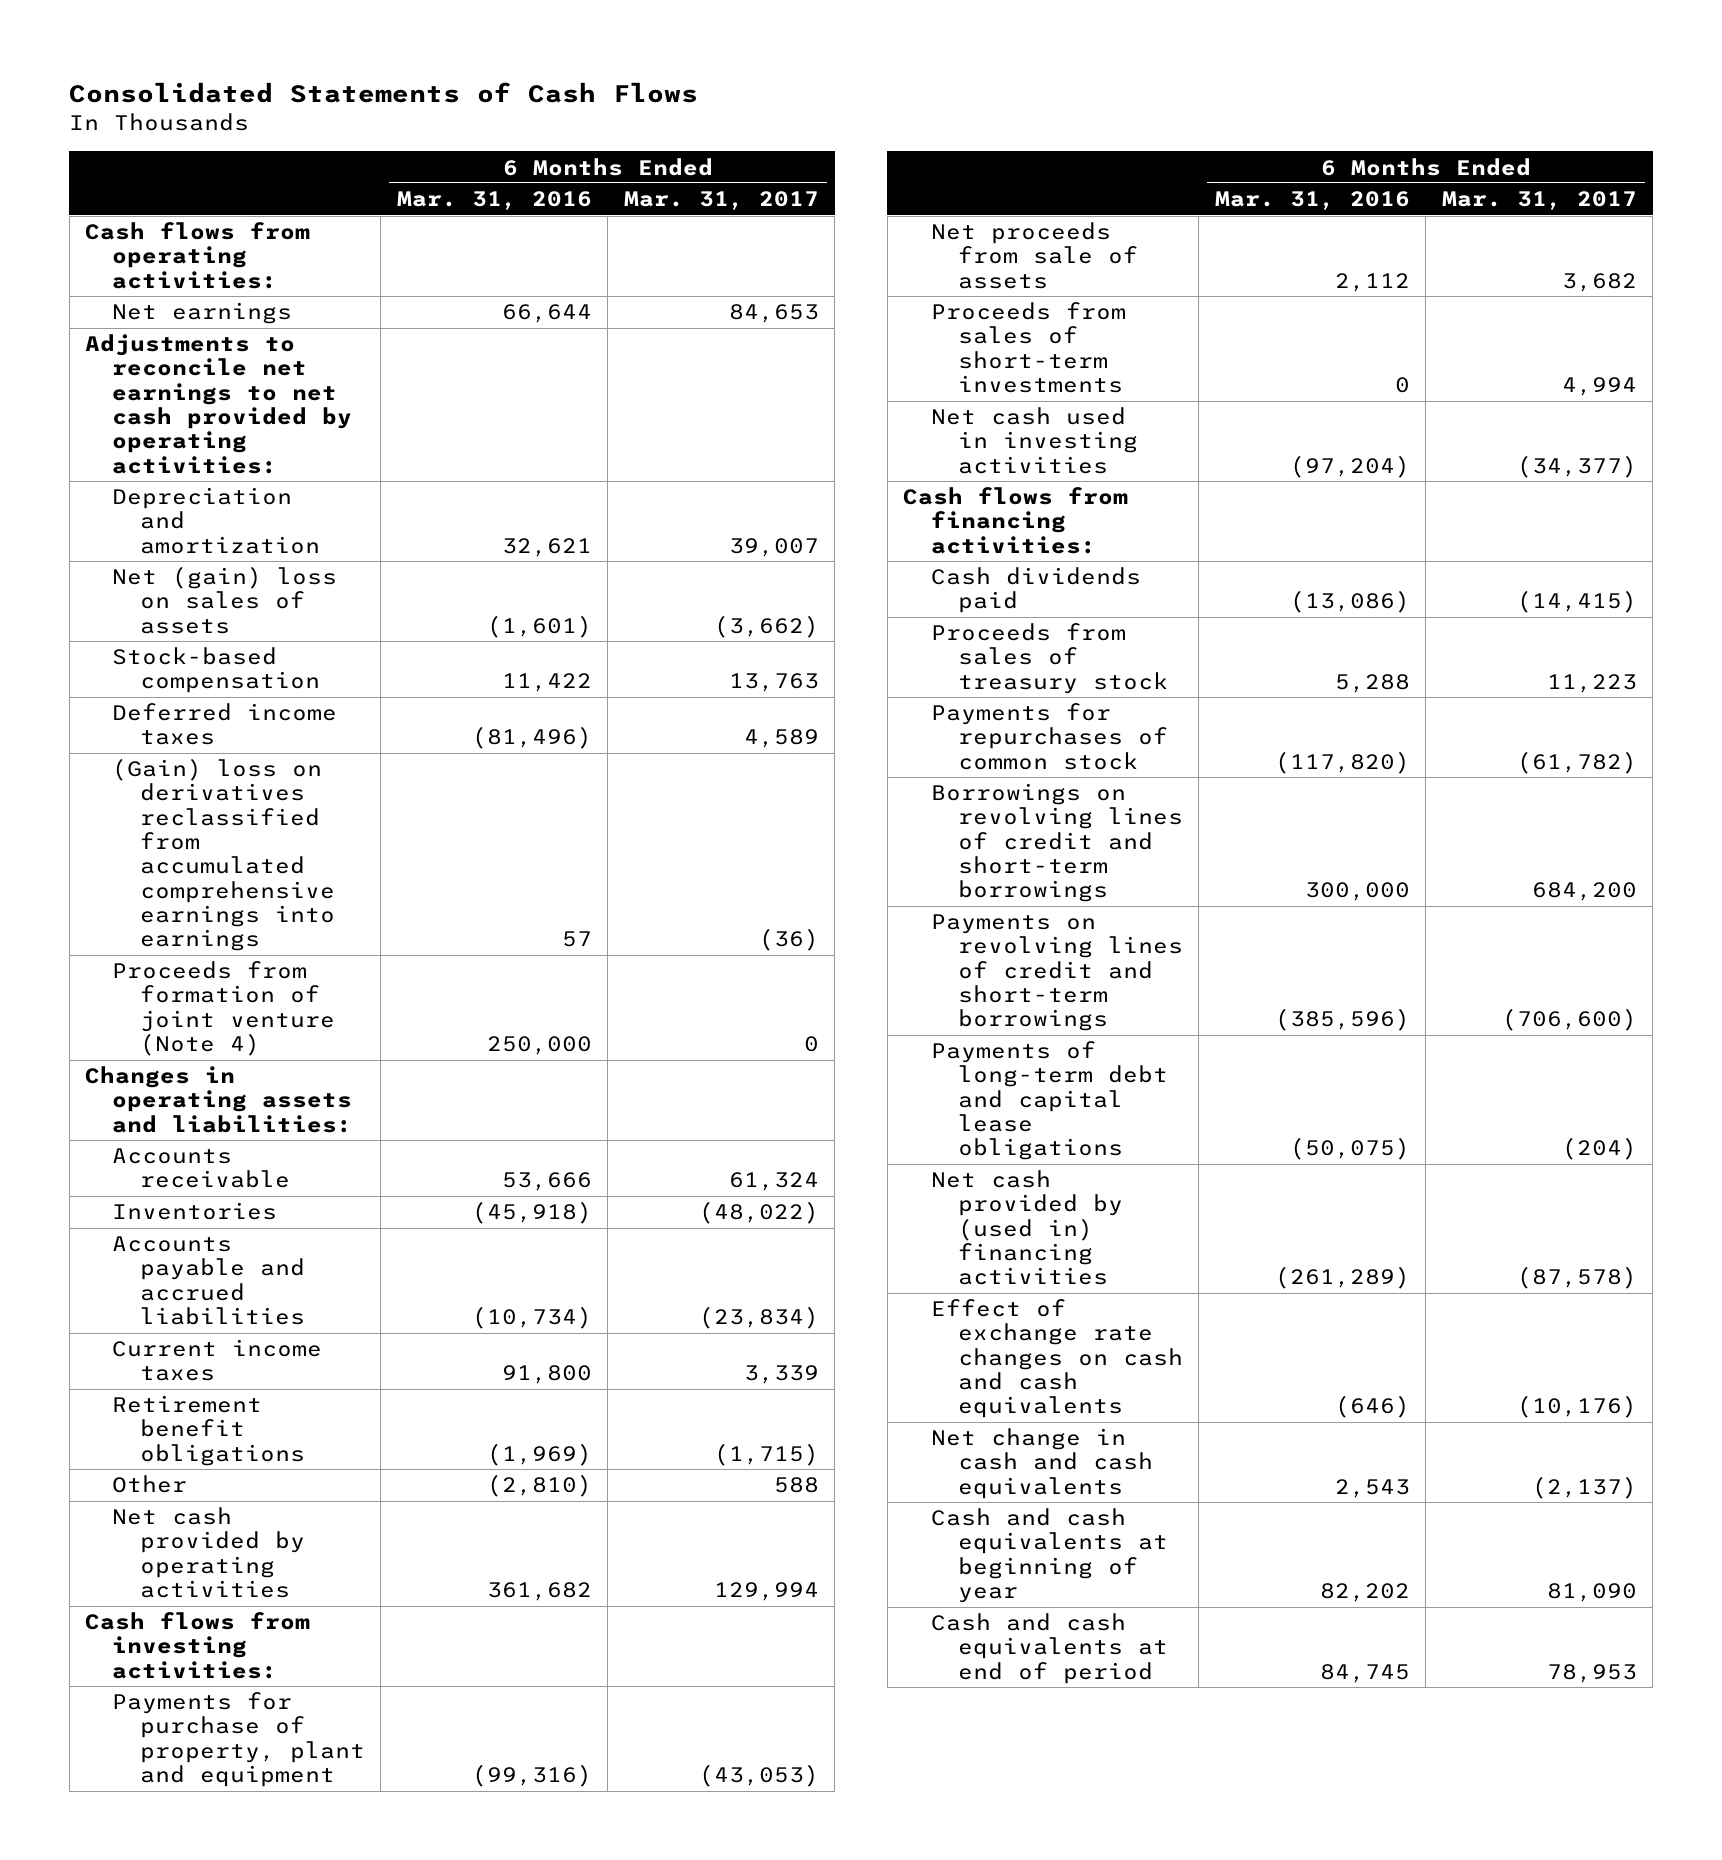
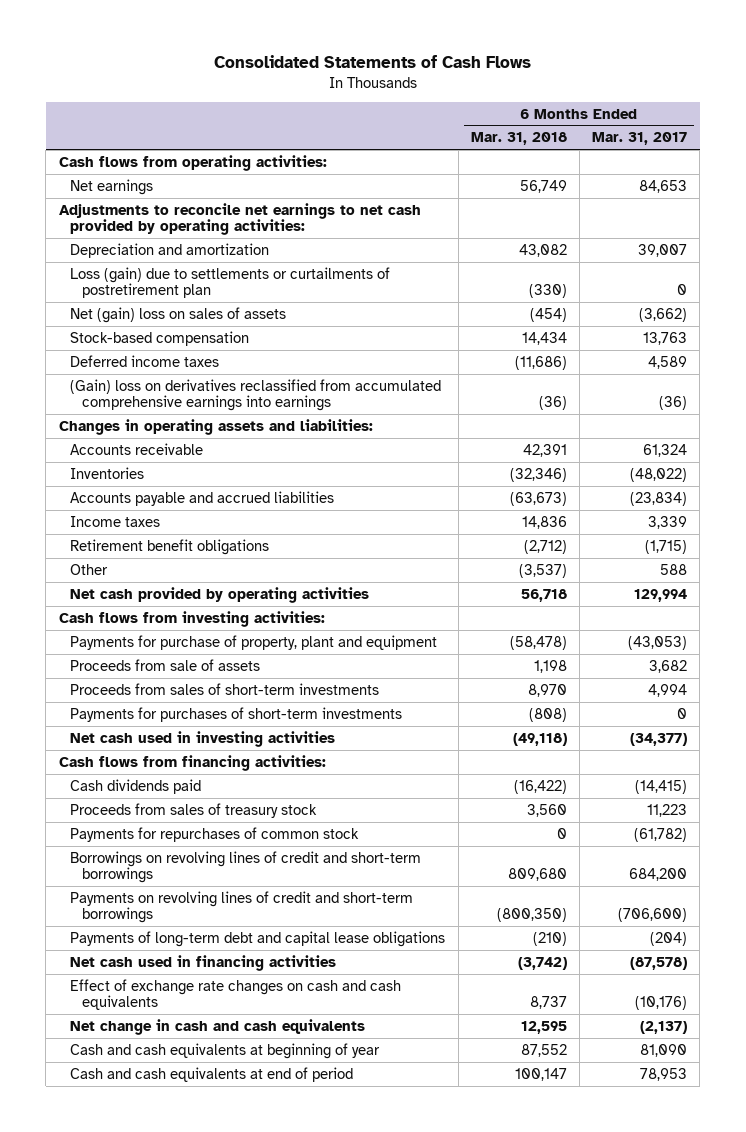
[396,191,592,211] Mar. 31, 2016 -> none
none -> [470,132,567,146] Mar. 31, 2018
none -> [70,266,391,299] Loss (gain) due to settlements or curtailments of postretirement plan
[112,961,335,1057] Proceeds from formation of joint venture (Note 4) -> none
[112,1339,323,1382] Current income taxes -> [70,515,161,527] Income taxes
[930,222,1138,289] Net proceeds from sale of assets -> [70,658,261,671] Proceeds from sale of assets
none -> [70,706,403,722] Payments for purchases of short-term investments
[930,1170,1123,1286] Net cash provided by (used in) financing activities -> [70,954,337,971] Net cash used in financing activities

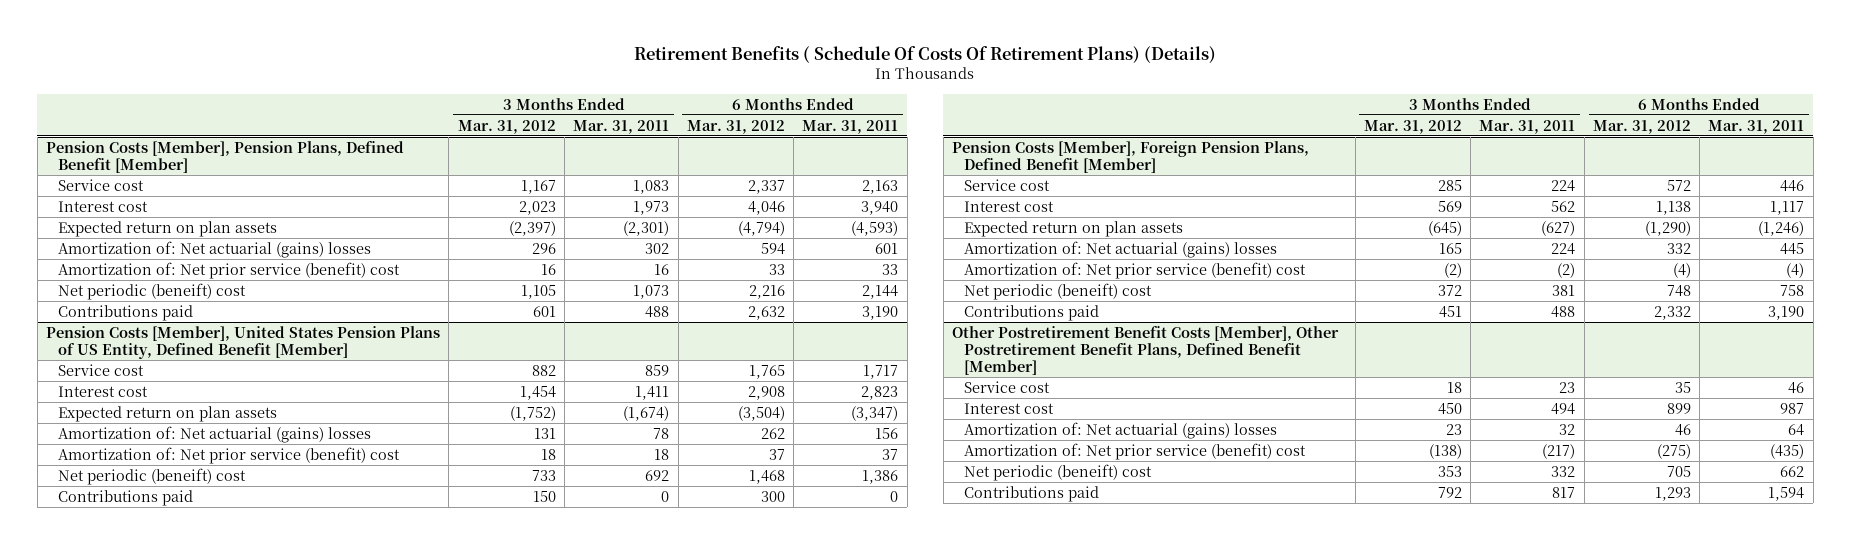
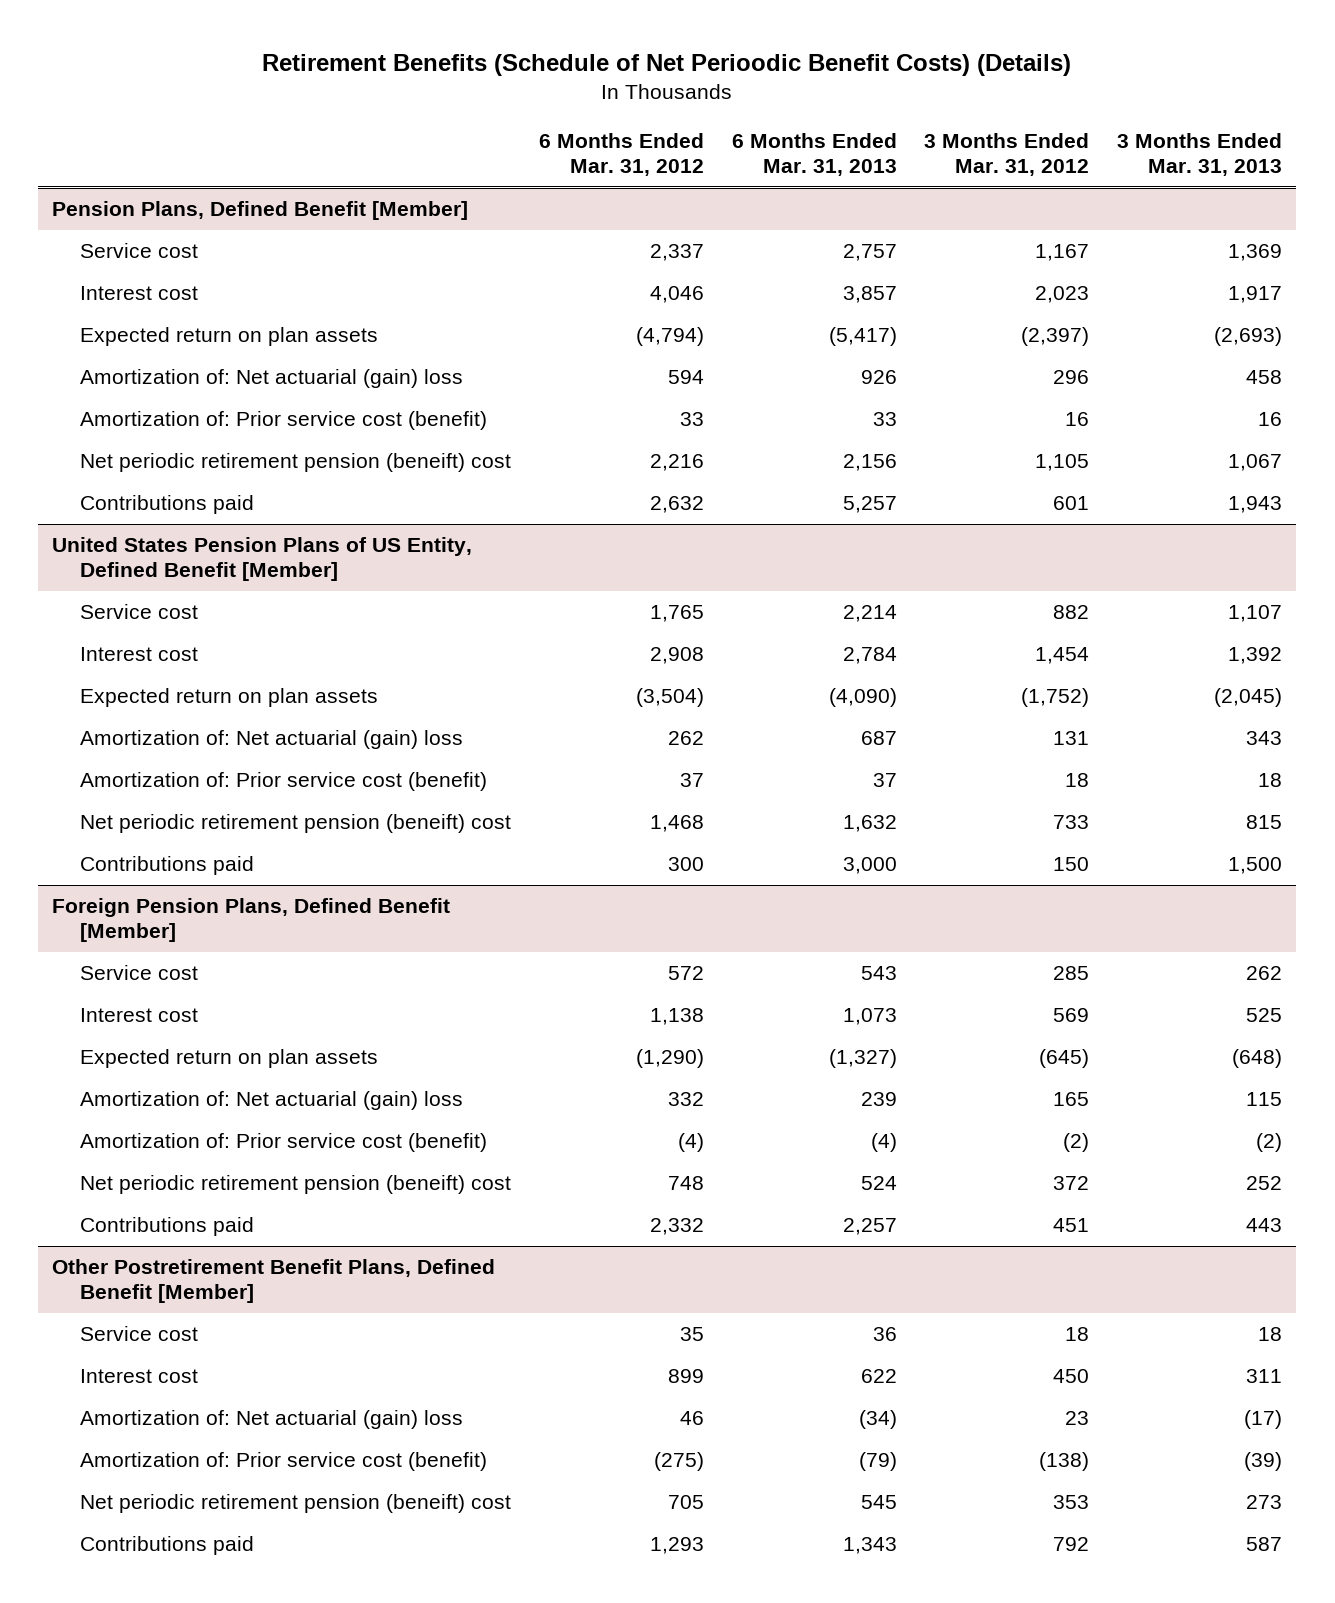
[634,45,1217,63] Retirement Benefits ( Schedule Of Costs Of Retirement Plans) (Details) -> [262,53,1072,76] Retirement Benefits (Schedule of Net Perioodic Benefit Costs) (Details)
[573,119,670,134] Mar. 31, 2011 -> none
[802,119,899,134] Mar. 31, 2011 -> none
none -> [731,132,897,177] 6 Months Ended Mar. 31, 2013
none -> [1117,132,1283,177] 3 Months Ended Mar. 31, 2013
[46,140,405,173] Pension Costs [Member], Pension Plans, Defined Benefit [Member] -> [52,201,469,221] Pension Plans, Defined Benefit [Member]
[57,240,371,258] Amortization of: Net actuarial (gains) losses -> [80,369,464,389] Amortization of: Net actuarial (gain) loss
[57,261,400,279] Amortization of: Net prior service (benefit) cost -> [80,411,488,431] Amortization of: Prior service cost (benefit)
[57,282,246,300] Net periodic (beneift) cost -> [80,453,512,473] Net periodic retirement pension (beneift) cost
[46,325,441,359] Pension Costs [Member], United States Pension Plans of US Entity, Defined Benefit [Member] -> [52,537,473,582] United States Pension Plans of US Entity, Defined Benefit [Member]
[57,425,371,443] Amortization of: Net actuarial (gains) losses -> [80,730,464,750] Amortization of: Net actuarial (gain) loss
[57,446,400,464] Amortization of: Net prior service (benefit) cost -> [80,772,488,792] Amortization of: Prior service cost (benefit)
[57,467,246,485] Net periodic (beneift) cost -> [80,814,512,834] Net periodic retirement pension (beneift) cost
[952,140,1310,173] Pension Costs [Member], Foreign Pension Plans, Defined Benefit [Member] -> [52,898,451,943] Foreign Pension Plans, Defined Benefit [Member]
[963,240,1277,258] Amortization of: Net actuarial (gains) losses -> [80,1091,464,1111] Amortization of: Net actuarial (gain) loss
[963,261,1306,279] Amortization of: Net prior service (benefit) cost -> [80,1133,488,1153] Amortization of: Prior service cost (benefit)
[963,282,1152,300] Net periodic (beneift) cost -> [80,1175,512,1195] Net periodic retirement pension (beneift) cost
[952,325,1340,375] Other Postretirement Benefit Costs [Member], Other Postretirement Benefit Plans, Defined Benefit [Member] -> [52,1259,496,1304] Other Postretirement Benefit Plans, Defined Benefit [Member]
[963,421,1277,439] Amortization of: Net actuarial (gains) losses -> [80,1410,464,1430] Amortization of: Net actuarial (gain) loss
[963,442,1306,460] Amortization of: Net prior service (benefit) cost -> [80,1452,488,1472] Amortization of: Prior service cost (benefit)
[963,463,1152,481] Net periodic (beneift) cost -> [80,1494,512,1514] Net periodic retirement pension (beneift) cost

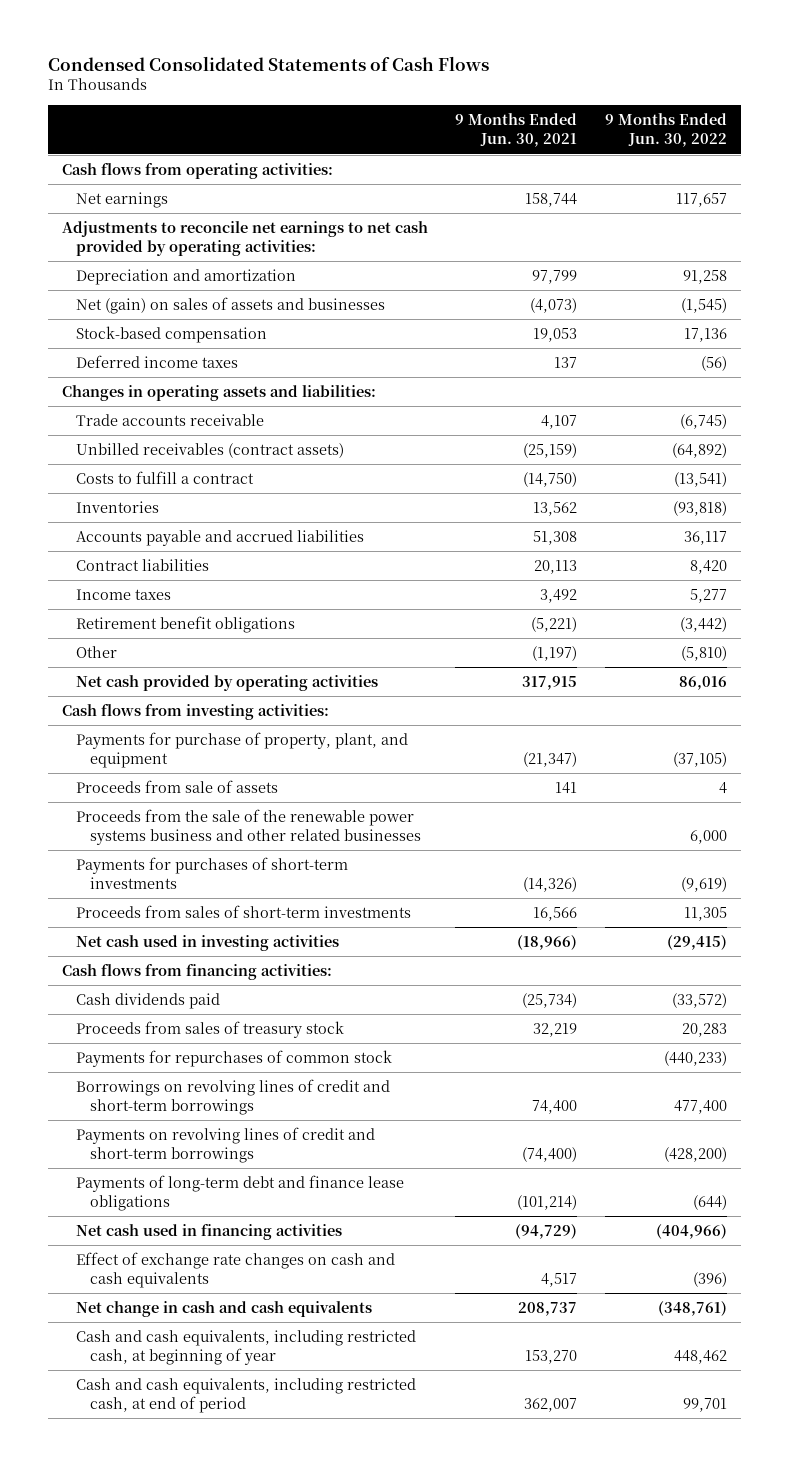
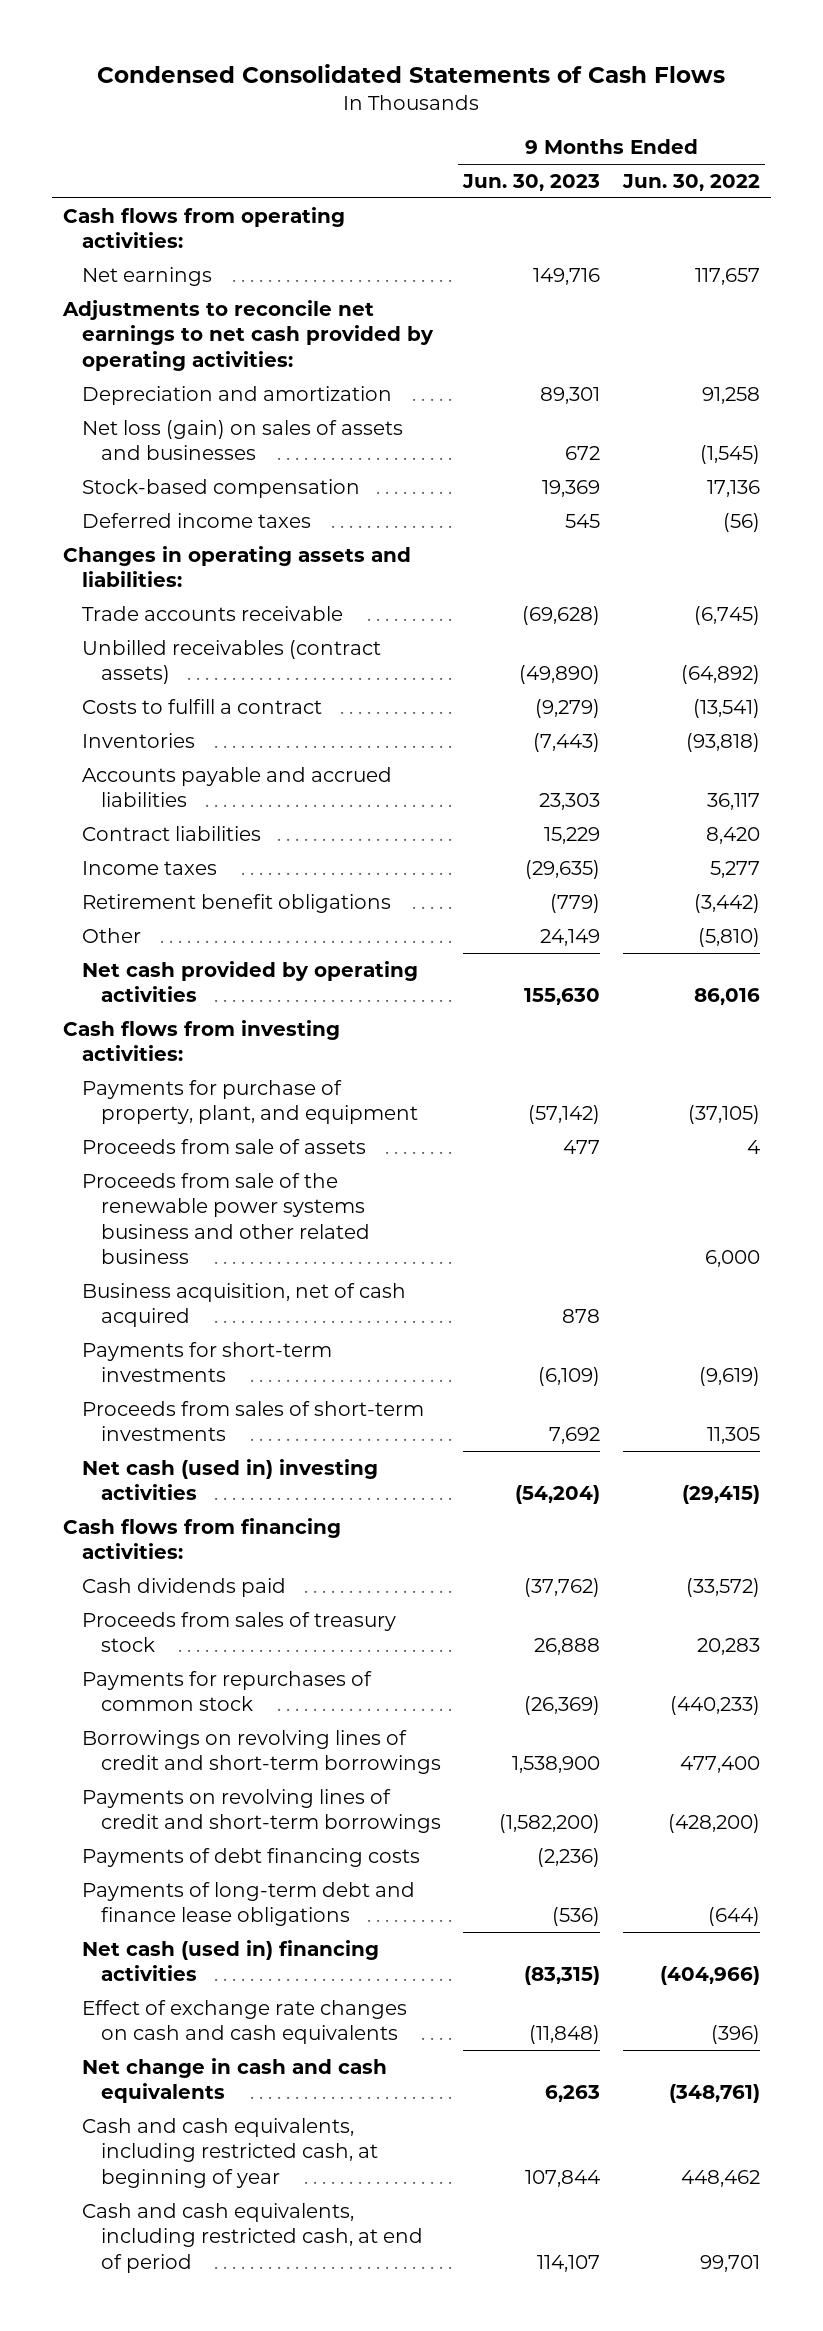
[455,113,578,148] 9 Months Ended Jun. 30, 2021 -> none
none -> [462,174,601,192] Jun. 30, 2023
[75,297,385,315] Net (gain) on sales of assets and businesses -> [81,419,403,461] Net loss (gain) on sales of assets and businesses
[75,809,422,846] Proceeds from the sale of the renewable power systems business and other related businesses -> [81,1172,371,1265] Proceeds from sale of the renewable power systems business and other related business
none -> [81,1282,406,1328] Business acquisition, net of cash acquired
[75,857,348,890] Payments for purchases of short-term investments -> [81,1341,332,1383] Payments for short-term investments
[75,935,339,952] Net cash used in investing activities -> [81,1458,378,1501] Net cash (used in) investing activities
none -> [81,1847,420,1867] Payments of debt financing costs
[75,1224,342,1241] Net cash used in financing activities -> [81,1939,379,1982] Net cash (used in) financing activities

